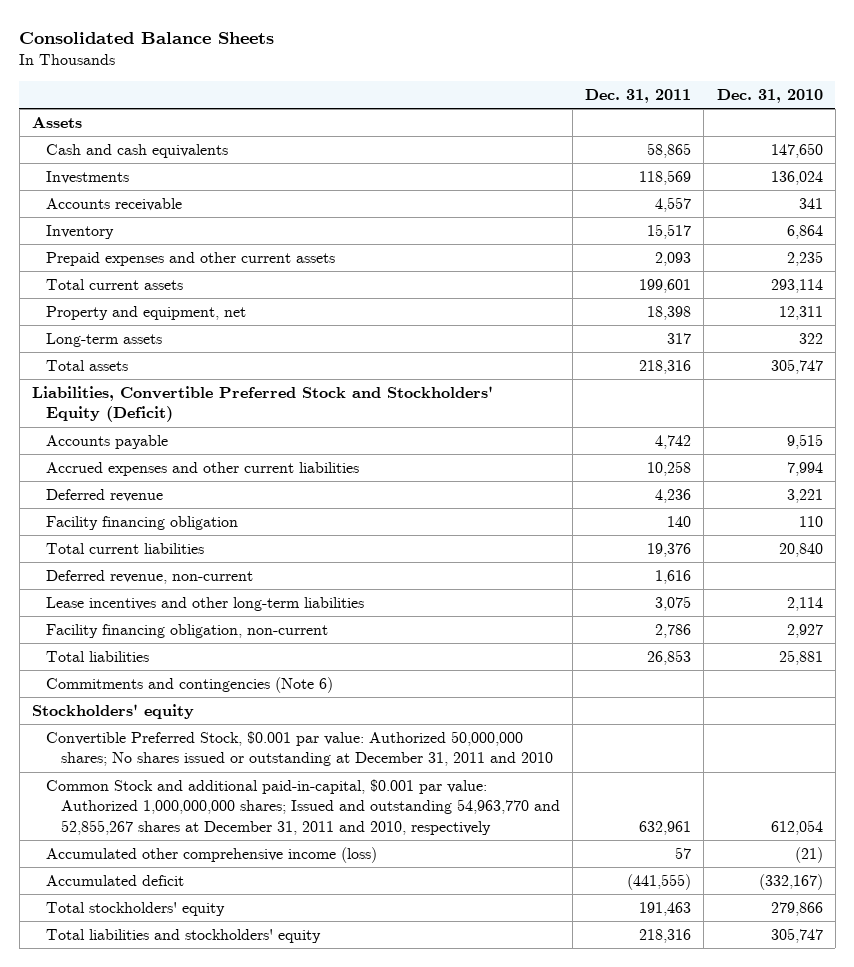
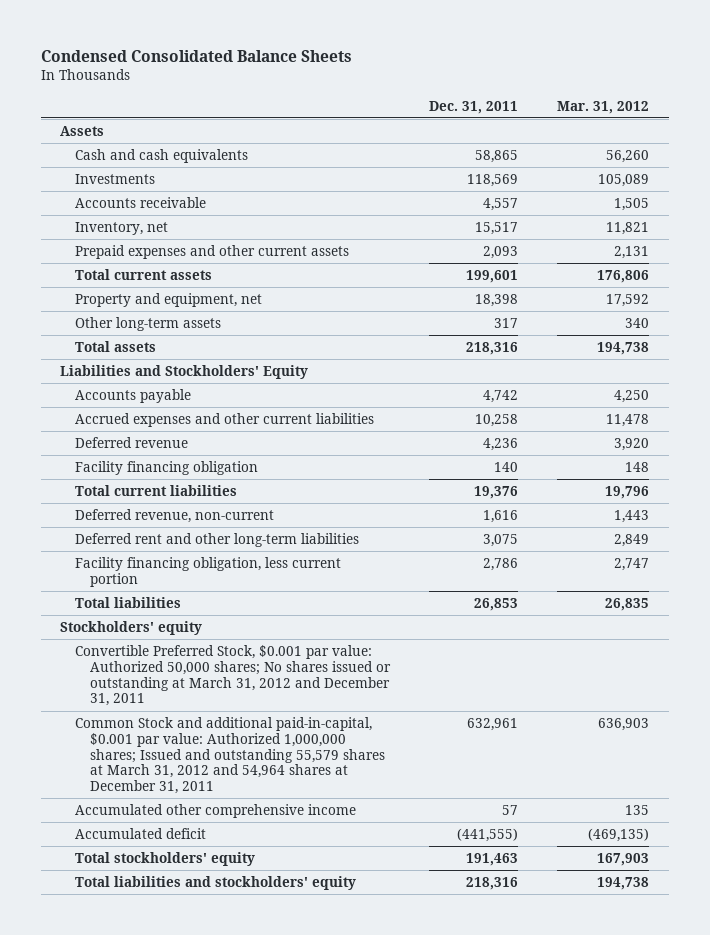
[19,31,275,44] Consolidated Balance Sheets -> [40,49,352,62] Condensed Consolidated Balance Sheets
[716,89,823,104] Dec. 31, 2010 -> none
none -> [557,100,650,114] Mar. 31, 2012
[46,224,115,239] Inventory -> [75,221,169,235] Inventory, net
[46,332,163,347] Long-term assets -> [75,316,222,331] Other long-term assets
[31,385,493,423] Liabilities, Convertible Preferred Stock and Stockholders' Equity (Deficit) -> [60,364,309,379] Liabilities and Stockholders' Equity
[46,596,365,611] Lease incentives and other long-term liabilities -> [75,532,360,547] Deferred rent and other long-term liabilities
[46,623,329,638] Facility financing obligation, non-current -> [75,556,342,587] Facility financing obligation, less current portion
[46,676,334,693] Commitments and contingencies (Note 6) -> none
[46,730,554,767] Convertible Preferred Stock, $0.001 par value: Authorized 50,000,000 shares; No shares issued or outstanding at December 31, 2011 and 2010 -> [75,644,392,707] Convertible Preferred Stock, $0.001 par value: Authorized 50,000 shares; No shares issued or outstanding at March 31, 2012 and December 31, 2011
[46,778,561,835] Common Stock and additional paid-in-capital, $0.001 par value: Authorized 1,000,000,000 shares; Issued and outstanding 54,963,770 and 52,855,267 shares at December 31, 2011 and 2010, respectively -> [75,716,386,795] Common Stock and additional paid-in-capital, $0.001 par value: Authorized 1,000,000 shares; Issued and outstanding 55,579 shares at March 31, 2012 and 54,964 shares at December 31, 2011
[46,846,378,863] Accumulated other comprehensive income (loss) -> [75,803,357,818] Accumulated other comprehensive income

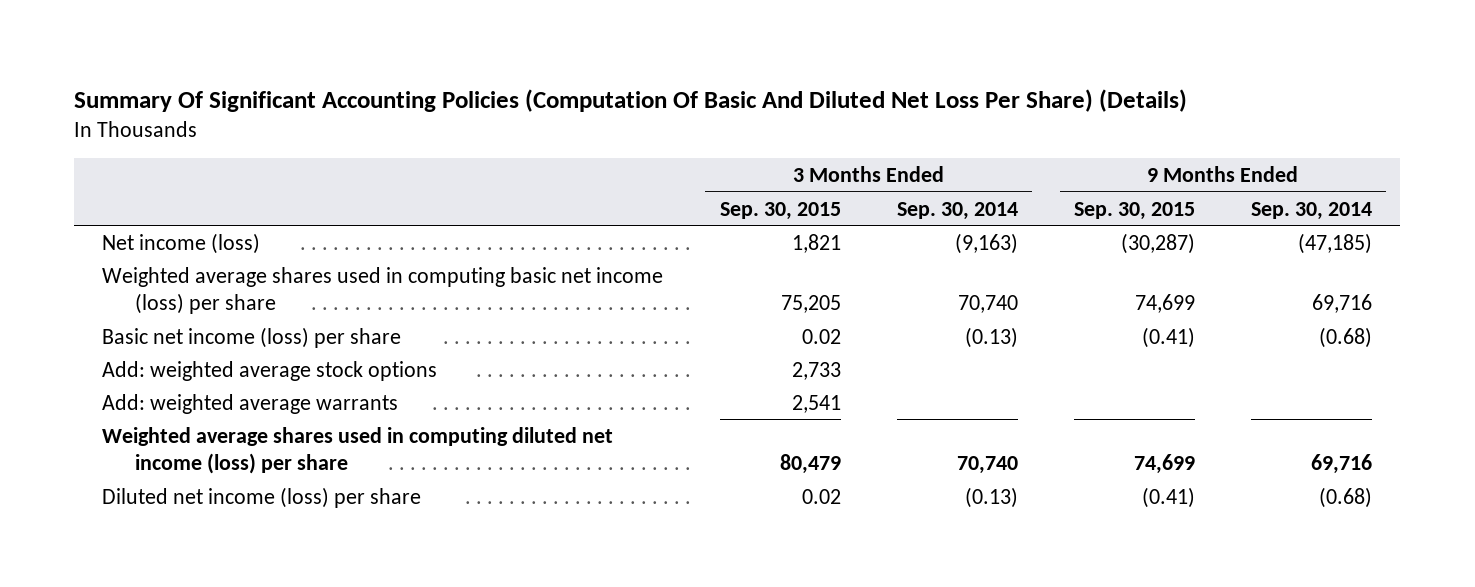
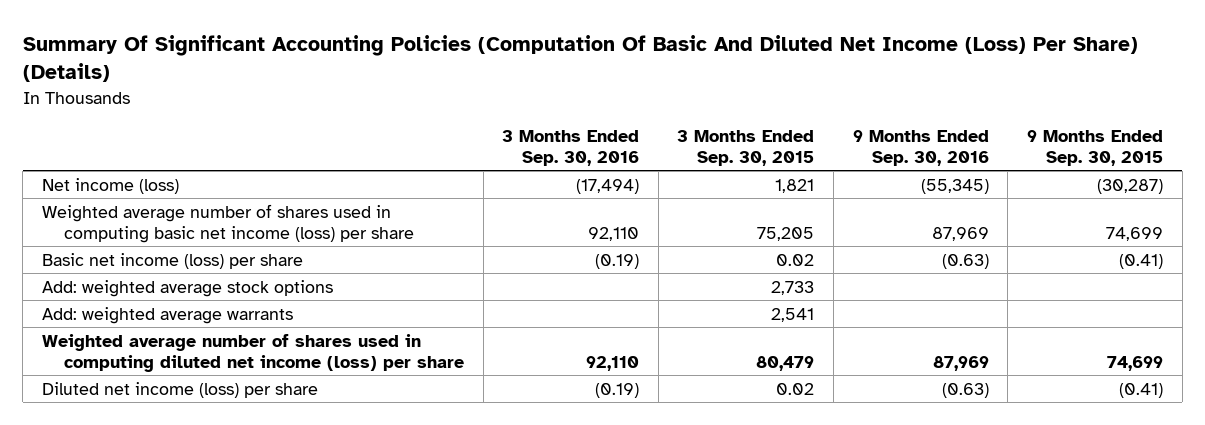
[74,88,1188,112] Summary Of Significant Accounting Policies (Computation Of Basic And Diluted Net Loss Per Share) (Details) -> [22,35,1138,83] Summary Of Significant Accounting Policies (Computation Of Basic And Diluted Net Income (Loss) Per Share) (Details)
[896,201,1018,220] Sep. 30, 2014 -> none
[1251,201,1373,220] Sep. 30, 2014 -> none
none -> [502,129,640,167] 3 Months Ended Sep. 30, 2016
none -> [852,129,989,167] 9 Months Ended Sep. 30, 2016
[102,266,664,315] Weighted average shares used in computing basic net income (loss) per share -> [41,203,414,244] Weighted average number of shares used in computing basic net income (loss) per share
[102,426,614,475] Weighted average shares used in computing diluted net income (loss) per share -> [41,333,464,373] Weighted average number of shares used in computing diluted net income (loss) per share

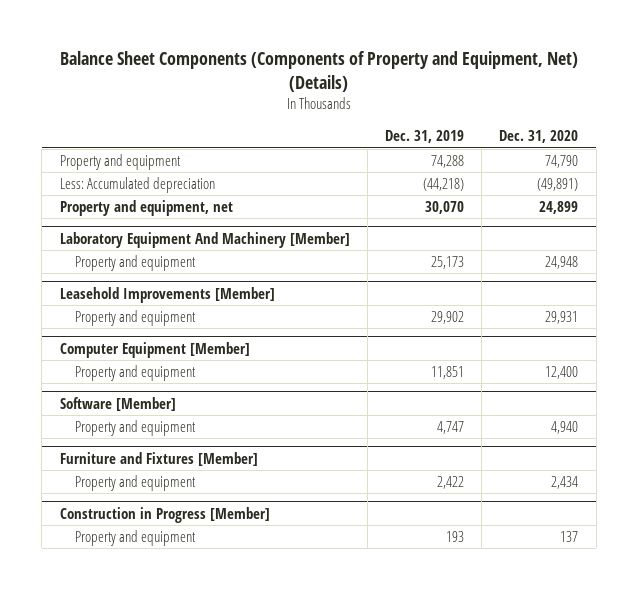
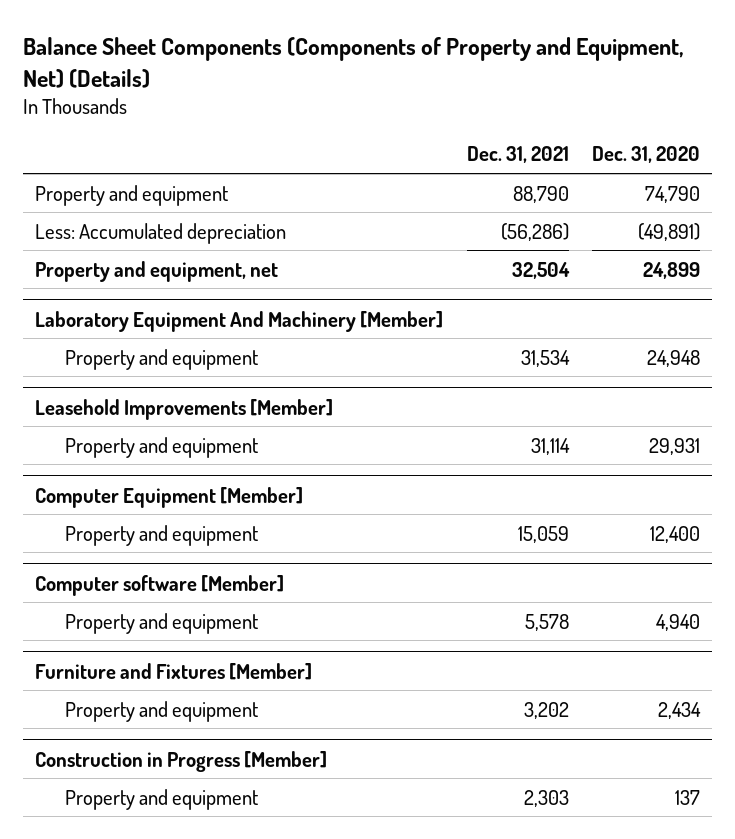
[385,130,465,144] Dec. 31, 2019 -> none
none -> [466,146,569,164] Dec. 31, 2021
[59,396,176,411] Software [Member] -> [35,574,285,596] Computer software [Member]

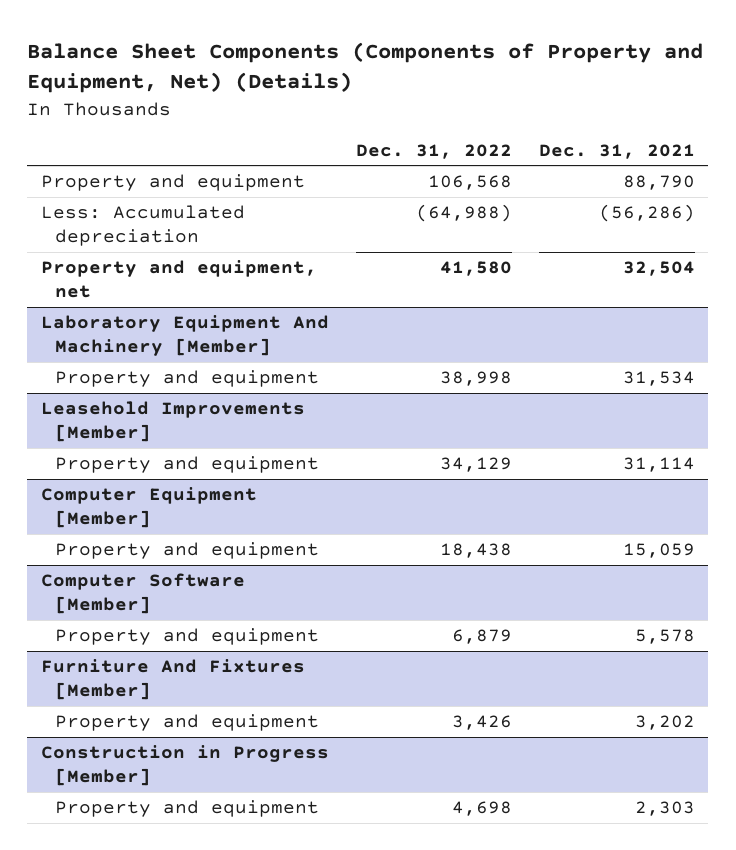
[591,146,700,164] Dec. 31, 2020 -> none
none -> [355,143,512,159] Dec. 31, 2022
[35,574,285,596] Computer software [Member] -> [40,573,245,614] Computer Software [Member]
[35,662,313,680] Furniture and Fixtures [Member] -> [40,659,305,700] Furniture And Fixtures [Member]

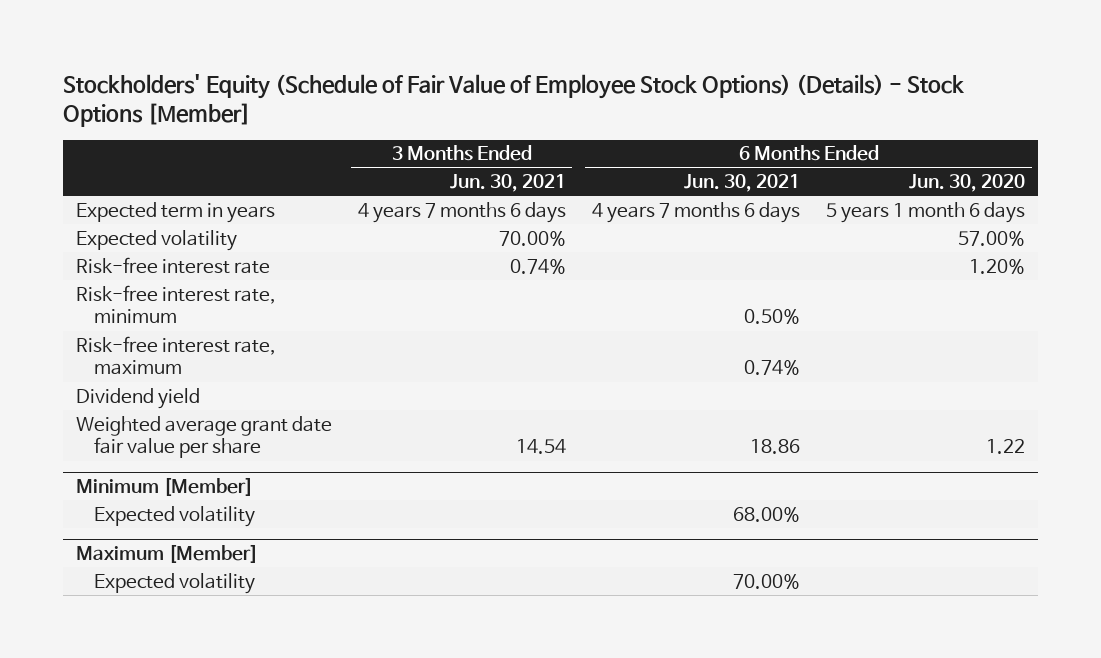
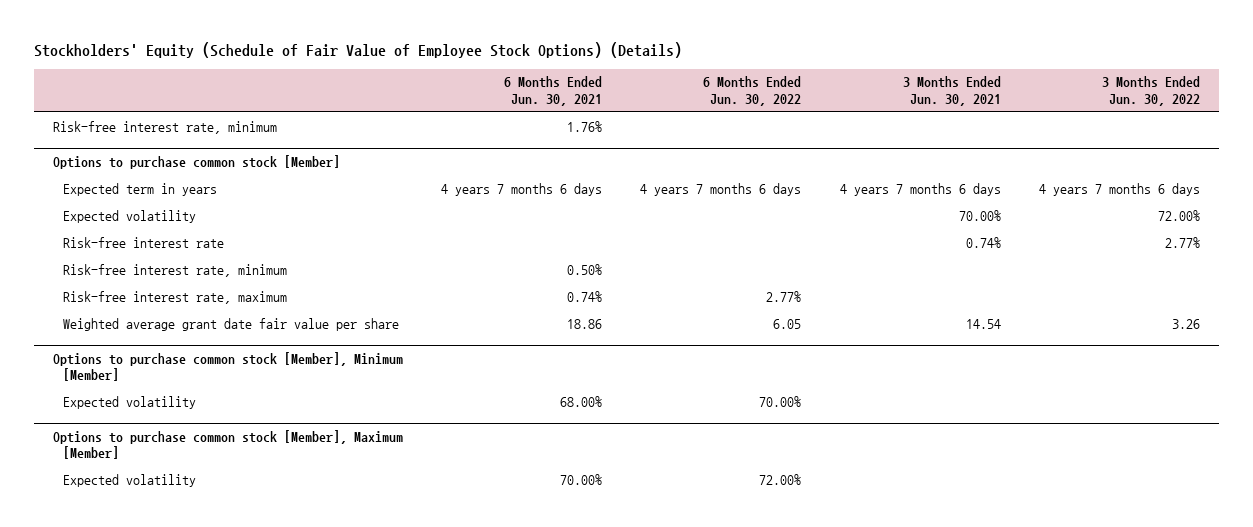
[62,73,965,128] Stockholders' Equity (Schedule of Fair Value of Employee Stock Options) (Details) - Stock Options [Member] -> [33,41,682,58] Stockholders' Equity (Schedule of Fair Value of Employee Stock Options) (Details)
[909,174,1026,193] Jun. 30, 2020 -> none
none -> [703,76,802,106] 6 Months Ended Jun. 30, 2022
none -> [1102,76,1201,106] 3 Months Ended Jun. 30, 2022
none -> [52,120,277,134] Risk-free interest rate, minimum
none -> [52,154,340,169] Options to purchase common stock [Member]
[75,387,200,409] Dividend yield -> none
[75,477,253,497] Minimum [Member] -> none
none -> [52,351,403,381] Options to purchase common stock [Member], Minimum [Member]
[75,544,258,564] Maximum [Member] -> none
none -> [52,429,403,459] Options to purchase common stock [Member], Maximum [Member]

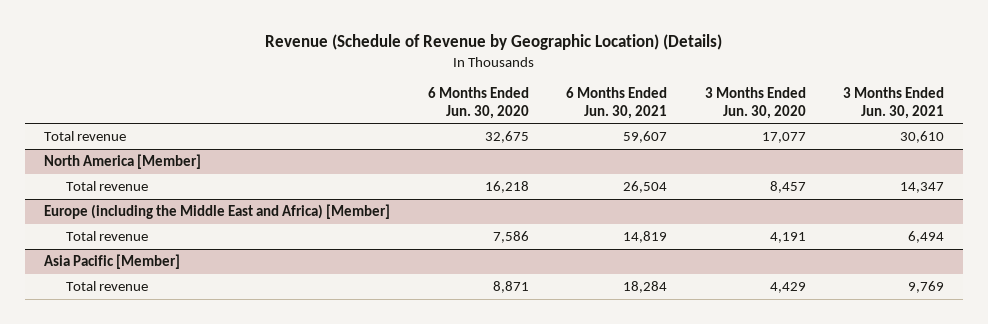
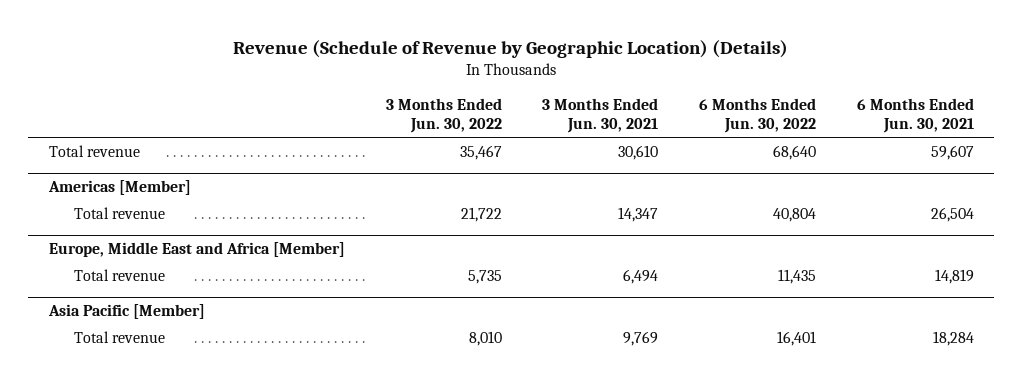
[427,87,529,119] 6 Months Ended Jun. 30, 2020 -> none
[704,87,806,119] 3 Months Ended Jun. 30, 2020 -> none
none -> [385,98,502,134] 3 Months Ended Jun. 30, 2022
none -> [699,98,817,134] 6 Months Ended Jun. 30, 2022
[44,154,202,170] North America [Member] -> [47,180,191,196] Americas [Member]
[44,204,391,220] Europe (including the Middle East and Africa) [Member] -> [48,242,345,258] Europe, Middle East and Africa [Member]

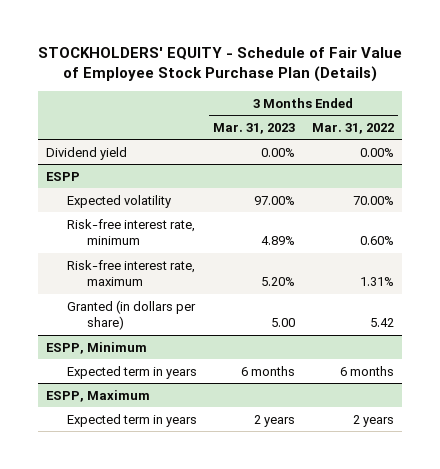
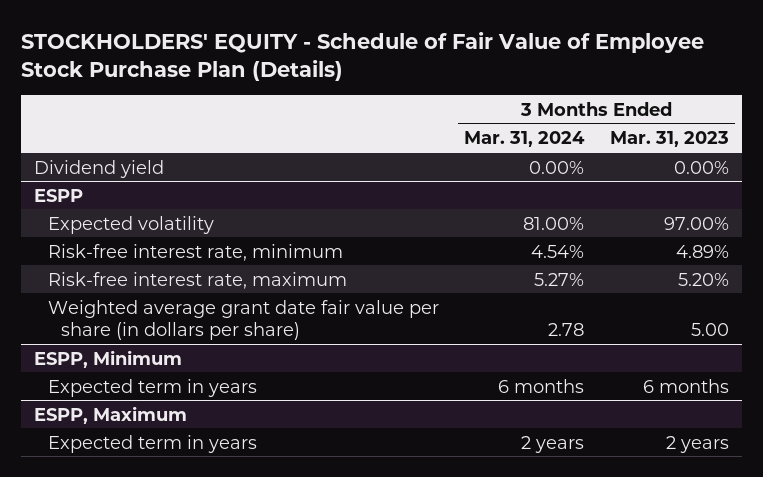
[311,122,394,134] Mar. 31, 2022 -> none
none -> [464,131,586,148] Mar. 31, 2024
[66,299,196,331] Granted (in dollars per share) -> [47,299,439,341] Weighted average grant date fair value per share (in dollars per share)

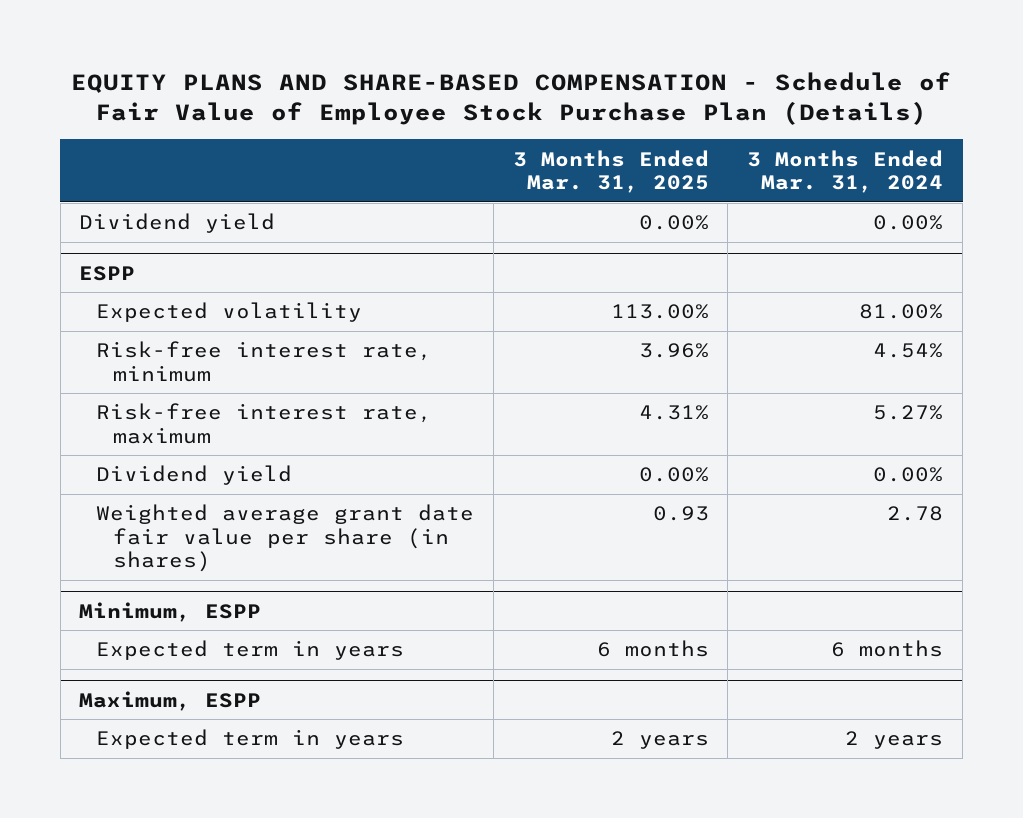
[20,32,704,82] STOCKHOLDERS' EQUITY - Schedule of Fair Value of Employee Stock Purchase Plan (Details) -> [71,72,952,126] EQUITY PLANS AND SHARE-BASED COMPENSATION - Schedule of Fair Value of Employee Stock Purchase Plan (Details)
[609,131,729,148] Mar. 31, 2023 -> none
none -> [512,149,709,194] 3 Months Ended Mar. 31, 2025
none -> [96,465,293,486] Dividend yield
[47,299,439,341] Weighted average grant date fair value per share (in dollars per share) -> [96,504,475,573] Weighted average grant date fair value per share (in shares)
[33,349,182,368] ESPP, Minimum -> [79,601,262,622] Minimum, ESPP
[33,405,187,424] ESPP, Maximum -> [79,690,262,711] Maximum, ESPP

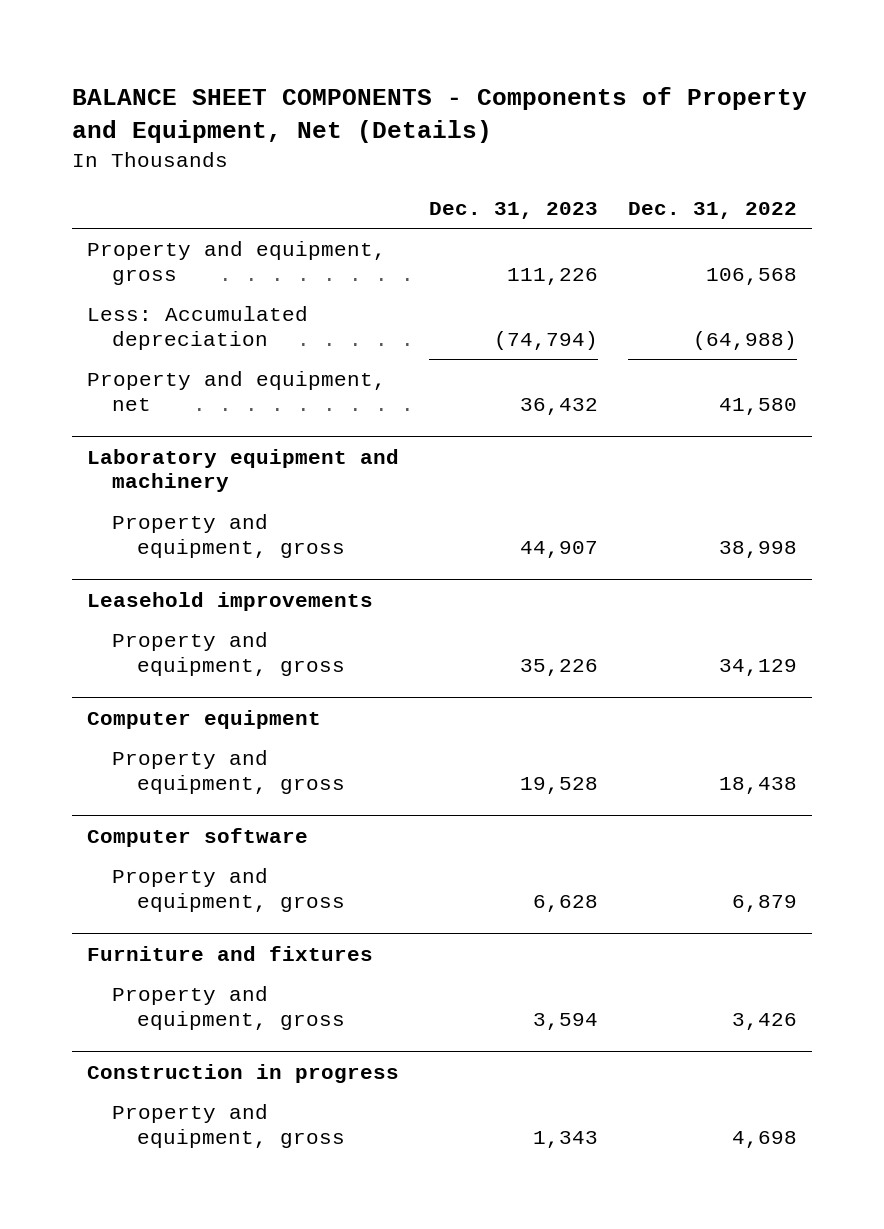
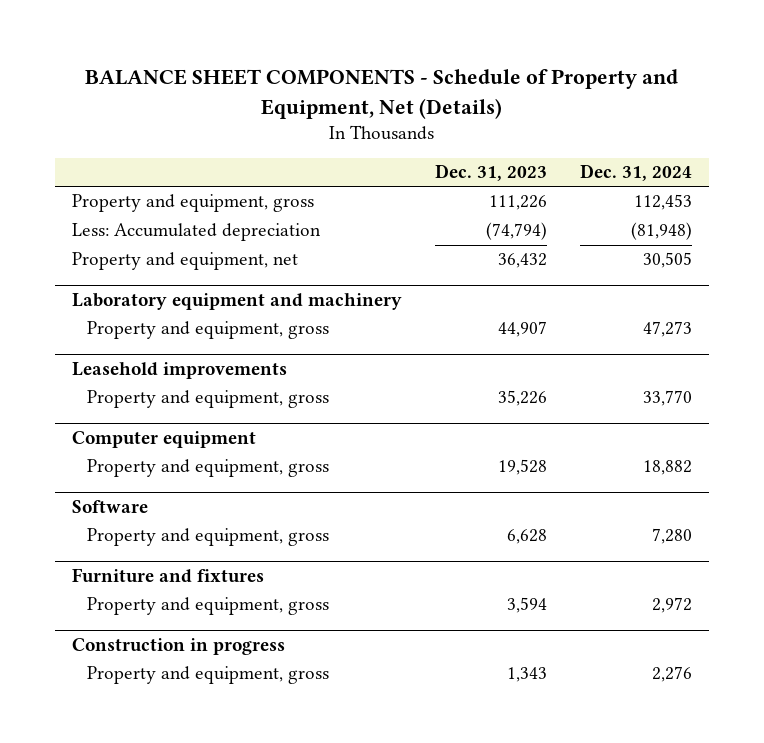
[72,87,808,144] BALANCE SHEET COMPONENTS - Components of Property and Equipment, Net (Details) -> [85,69,679,119] BALANCE SHEET COMPONENTS - Schedule of Property and Equipment, Net (Details)
[628,201,798,219] Dec. 31, 2022 -> none
none -> [580,164,693,182] Dec. 31, 2024
[87,827,309,847] Computer software -> [71,499,148,513] Software

